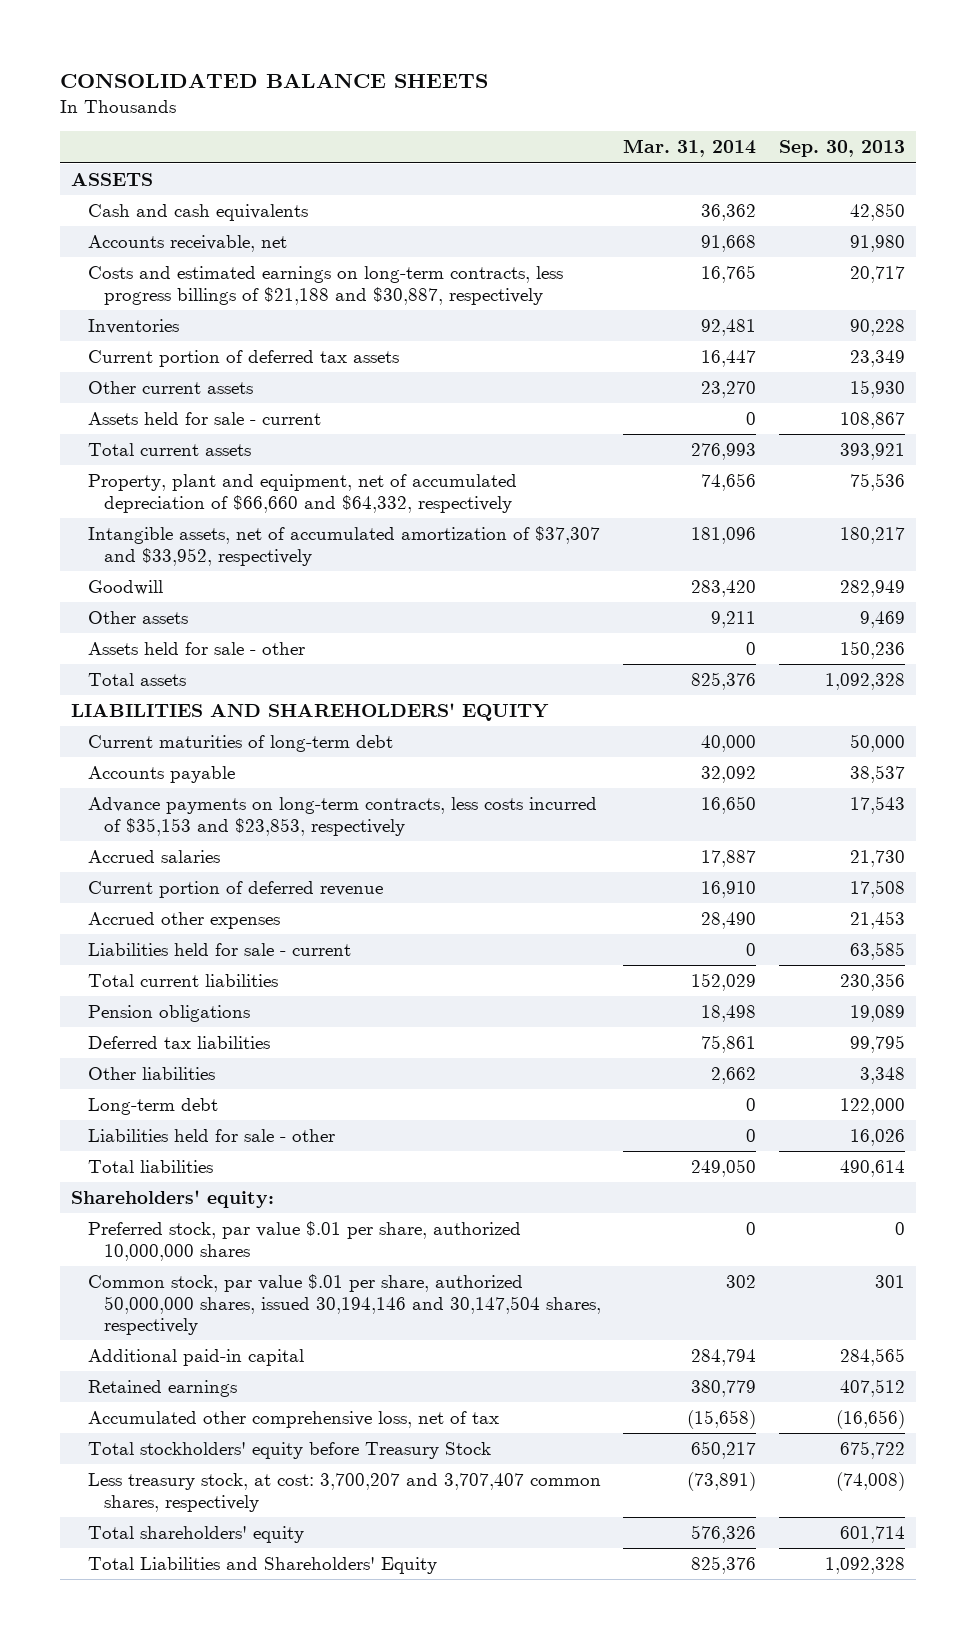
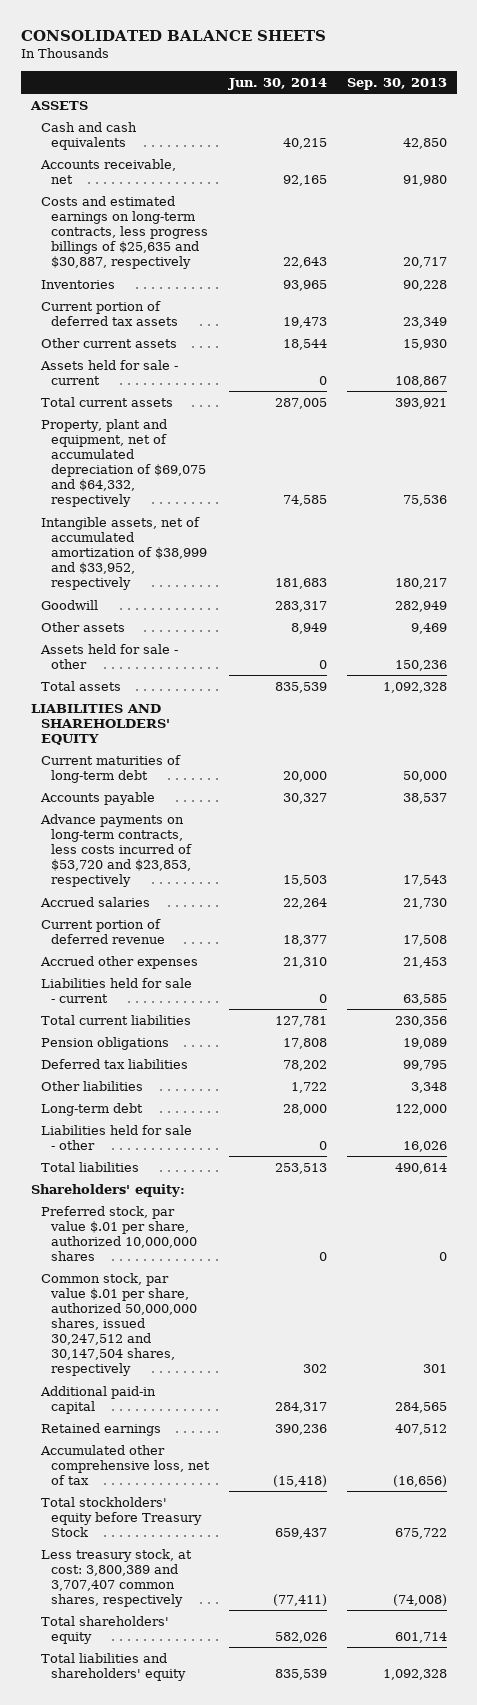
[623,139,757,158] Mar. 31, 2014 -> none
none -> [228,77,328,90] Jun. 30, 2014
[87,265,563,305] Costs and estimated earnings on long-term contracts, less progress billings of $21,188 and $30,887, respectively -> [41,195,209,270] Costs and estimated earnings on long-term contracts, less progress billings of $25,635 and $30,887, respectively
[87,473,517,513] Property, plant and equipment, net of accumulated depreciation of $66,660 and $64,332, respectively -> [41,418,207,508] Property, plant and equipment, net of accumulated depreciation of $69,075 and $64,332, respectively
[87,525,600,566] Intangible assets, net of accumulated amortization of $37,307 and $33,952, respectively -> [41,516,208,591] Intangible assets, net of accumulated amortization of $38,999 and $33,952, respectively
[87,796,597,836] Advance payments on long-term contracts, less costs incurred of $35,153 and $23,853, respectively -> [40,813,193,888] Advance payments on long-term contracts, less costs incurred of $53,720 and $23,853, respectively
[87,1273,601,1336] Common stock, par value $.01 per share, authorized 50,000,000 shares, issued 30,194,146 and 30,147,504 shares, respectively -> [41,1272,198,1377] Common stock, par value $.01 per share, authorized 50,000,000 shares, issued 30,247,512 and 30,147,504 shares, respectively
[87,1472,601,1512] Less treasury stock, at cost: 3,700,207 and 3,707,407 common shares, respectively -> [41,1548,193,1608] Less treasury stock, at cost: 3,800,389 and 3,707,407 common shares, respectively
[87,1556,437,1574] Total Liabilities and Shareholders' Equity -> [41,1652,187,1681] Total liabilities and shareholders' equity

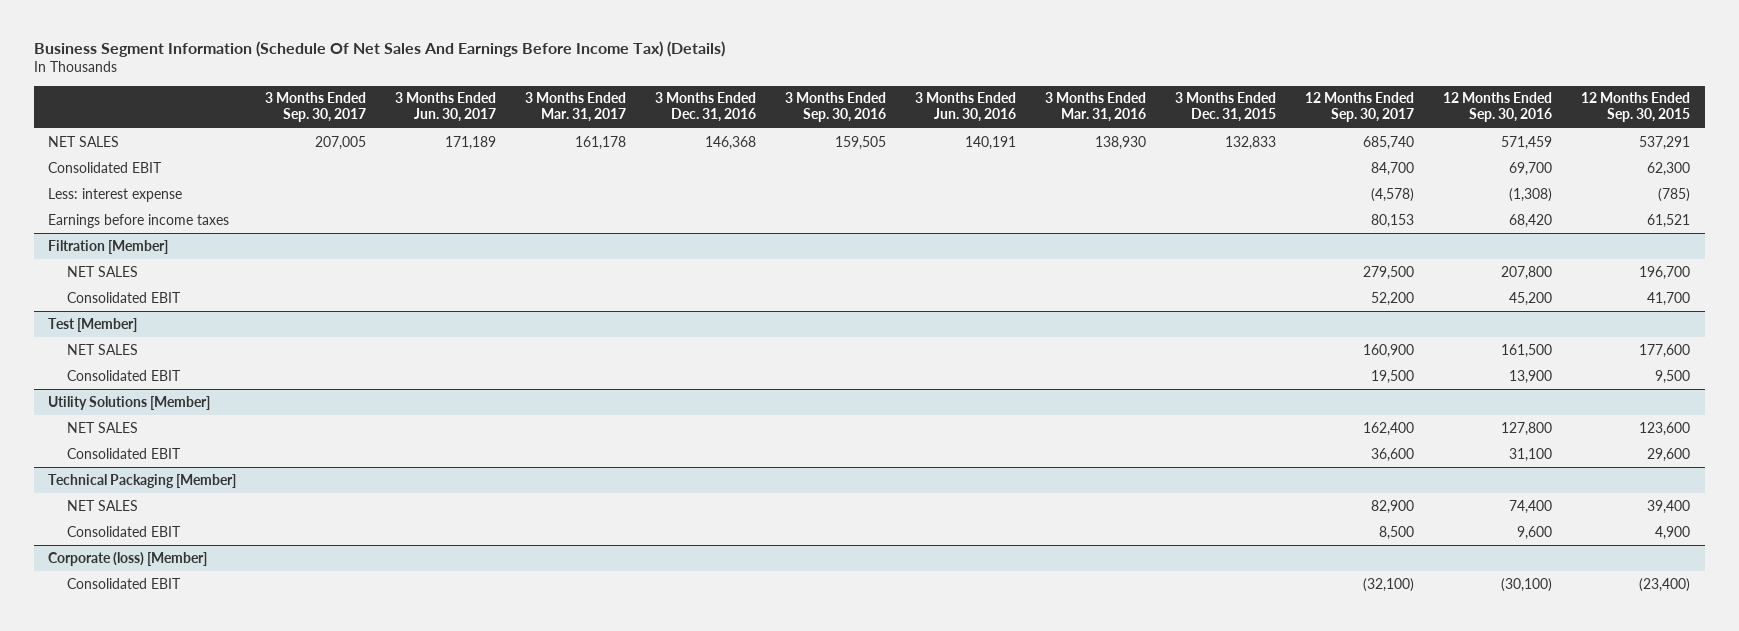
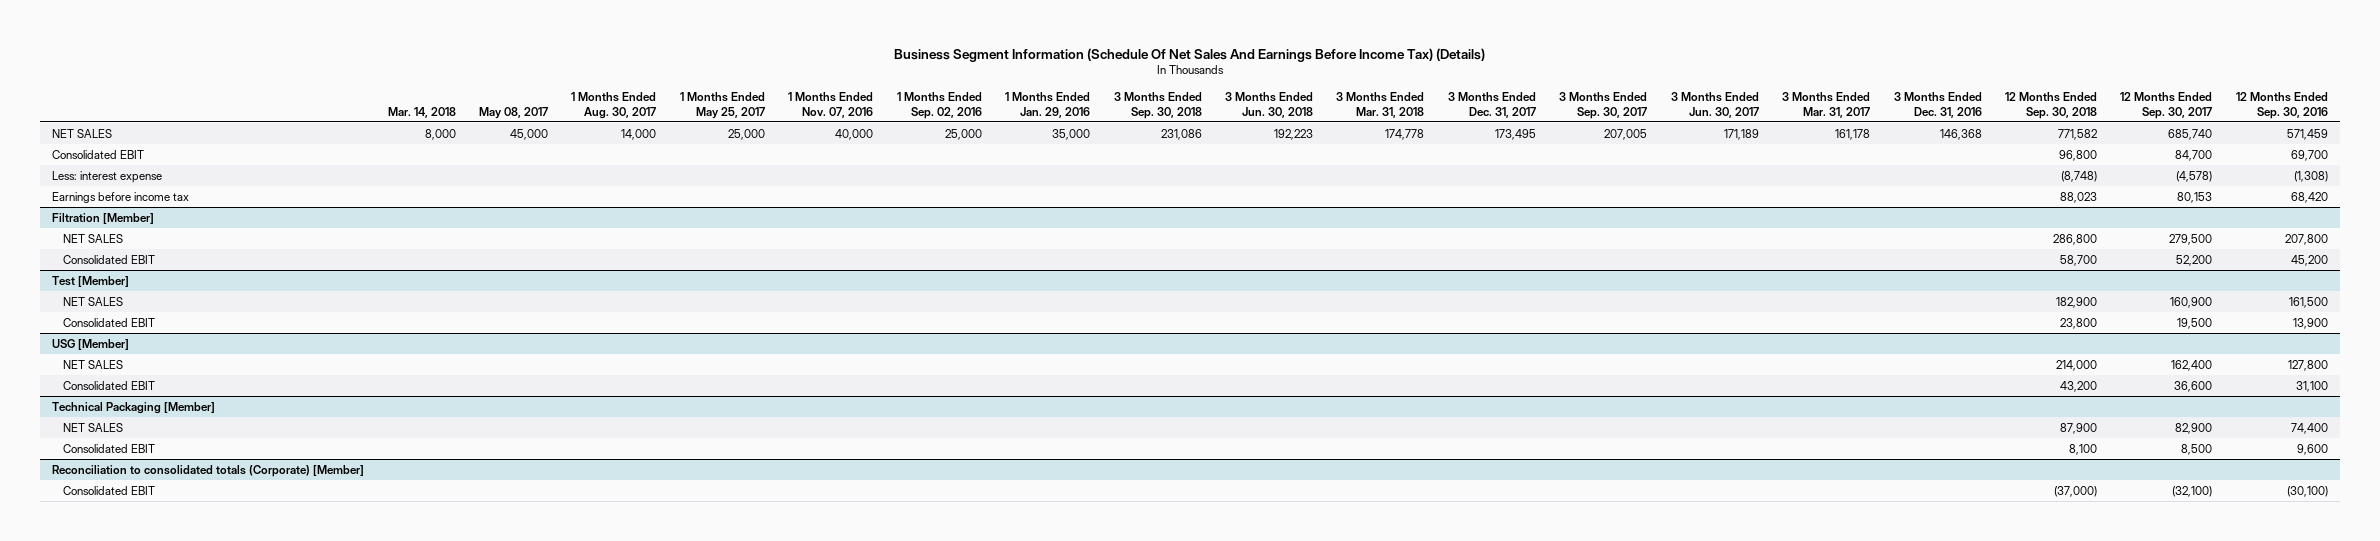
[785,92,887,123] 3 Months Ended Sep. 30, 2016 -> none
[915,92,1017,123] 3 Months Ended Jun. 30, 2016 -> none
[1045,92,1147,123] 3 Months Ended Mar. 31, 2016 -> none
[1175,92,1277,123] 3 Months Ended Dec. 31, 2015 -> none
[1581,92,1691,123] 12 Months Ended Sep. 30, 2015 -> none
none -> [387,106,456,118] Mar. 14, 2018
none -> [479,106,549,119] May 08, 2017
none -> [571,91,657,119] 1 Months Ended Aug. 30, 2017
none -> [679,91,765,119] 1 Months Ended May 25, 2017
none -> [788,91,874,118] 1 Months Ended Nov. 07, 2016
none -> [896,91,982,119] 1 Months Ended Sep. 02, 2016
none -> [1005,91,1091,118] 1 Months Ended Jan. 29, 2016
none -> [1113,91,1202,119] 3 Months Ended Sep. 30, 2018
none -> [1225,91,1314,118] 3 Months Ended Jun. 30, 2018
none -> [1336,91,1425,118] 3 Months Ended Mar. 31, 2018
none -> [1447,91,1536,118] 3 Months Ended Dec. 31, 2017
none -> [2005,91,2098,119] 12 Months Ended Sep. 30, 2018
[48,213,230,228] Earnings before income taxes -> [52,191,190,203] Earnings before income tax
[48,395,211,410] Utility Solutions [Member] -> [52,338,130,350] USG [Member]
[48,551,208,566] Corporate (loss) [Member] -> [52,464,365,477] Reconciliation to consolidated totals (Corporate) [Member]

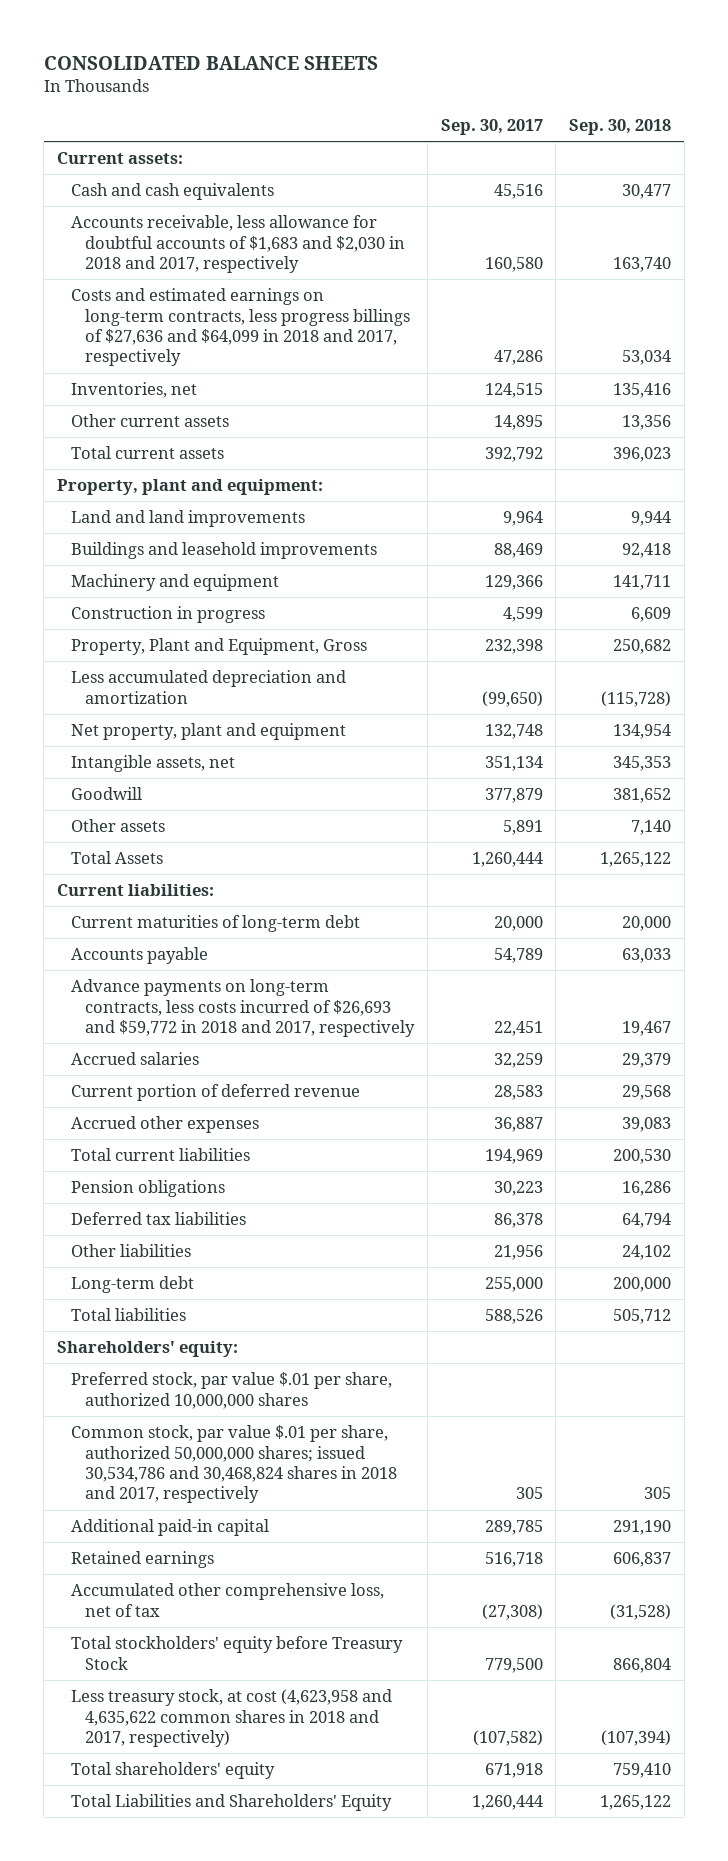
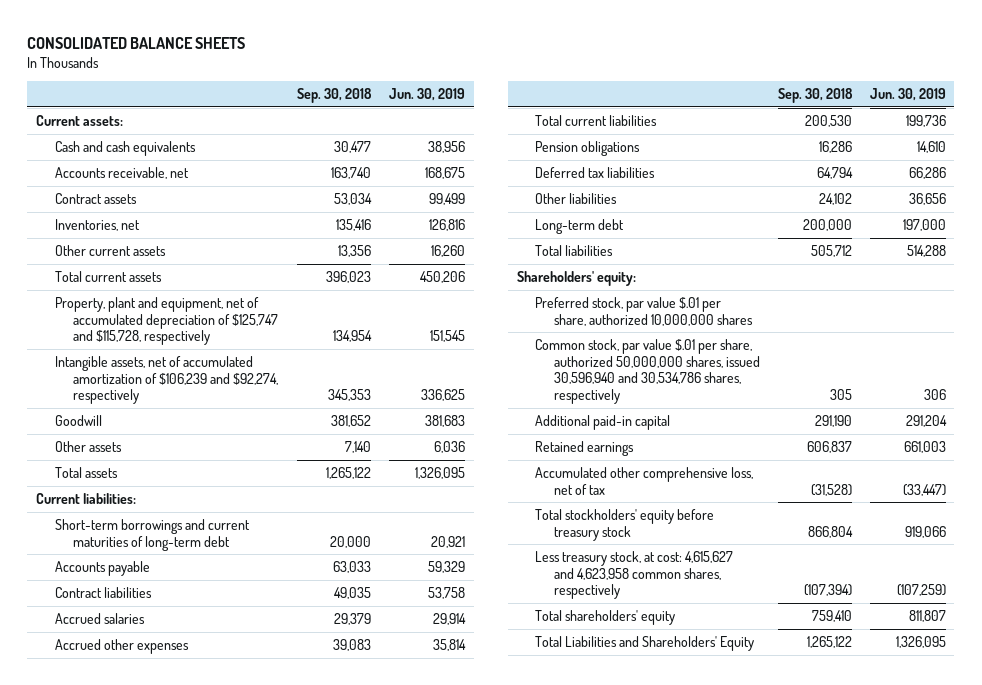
[440,118,543,135] Sep. 30, 2017 -> none
none -> [388,88,465,102] Jun. 30, 2019
[71,215,406,273] Accounts receivable, less allowance for doubtful accounts of $1,683 and $2,030 in 2018 and 2017, respectively -> [54,166,189,179] Accounts receivable, net
[71,288,411,367] Costs and estimated earnings on long-term contracts, less progress billings of $27,636 and $64,099 in 2018 and 2017, respectively -> [54,192,137,204] Contract assets
[56,479,323,496] Property, plant and equipment: -> none
[71,510,306,528] Land and land improvements -> none
[71,542,378,560] Buildings and leasehold improvements -> none
[71,574,280,592] Machinery and equipment -> none
[71,606,266,624] Construction in progress -> none
[71,638,368,656] Property, Plant and Equipment, Gross -> none
[71,670,347,704] Less accumulated depreciation and amortization -> none
[71,723,347,741] Net property, plant and equipment -> [54,296,279,346] Property, plant and equipment, net of accumulated depreciation of $125,747 and $115,728, respectively
[71,755,236,773] Intangible assets, net -> [54,355,279,405] Intangible assets, net of accumulated amortization of $106,239 and $92,274, respectively
[71,851,164,865] Total Assets -> [54,466,118,478] Total assets
[71,915,361,933] Current maturities of long-term debt -> [54,518,250,551] Short-term borrowings and current maturities of long-term debt
[71,979,416,1037] Advance payments on long-term contracts, less costs incurred of $26,693 and $59,772 in 2018 and 2017, respectively -> none
none -> [54,586,152,598] Contract liabilities
[71,1084,361,1102] Current portion of deferred revenue -> none
[71,1425,398,1504] Common stock, par value $.01 per share, authorized 50,000,000 shares; issued 30,534,786 and 30,468,824 shares in 2018 and 2017, respectively -> [535,338,760,404] Common stock, par value $.01 per share, authorized 50,000,000 shares, issued 30,596,940 and 30,534,786 shares, respectively
[71,1636,404,1670] Total stockholders' equity before Treasury Stock -> [535,508,715,541] Total stockholders' equity before treasury stock
[71,1689,393,1747] Less treasury stock, at cost (4,623,958 and 4,635,622 common shares in 2018 and 2017, respectively) -> [535,550,734,600] Less treasury stock, at cost: 4,615,627 and 4,623,958 common shares, respectively

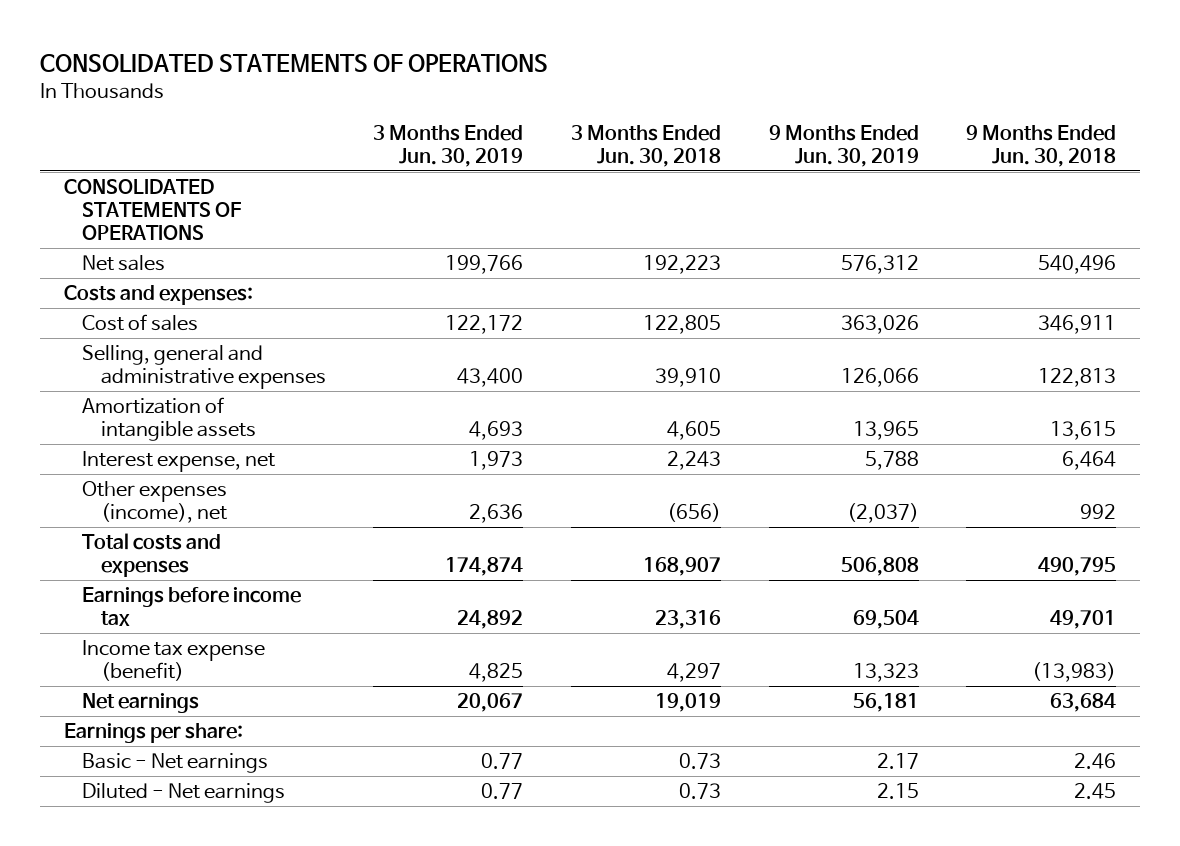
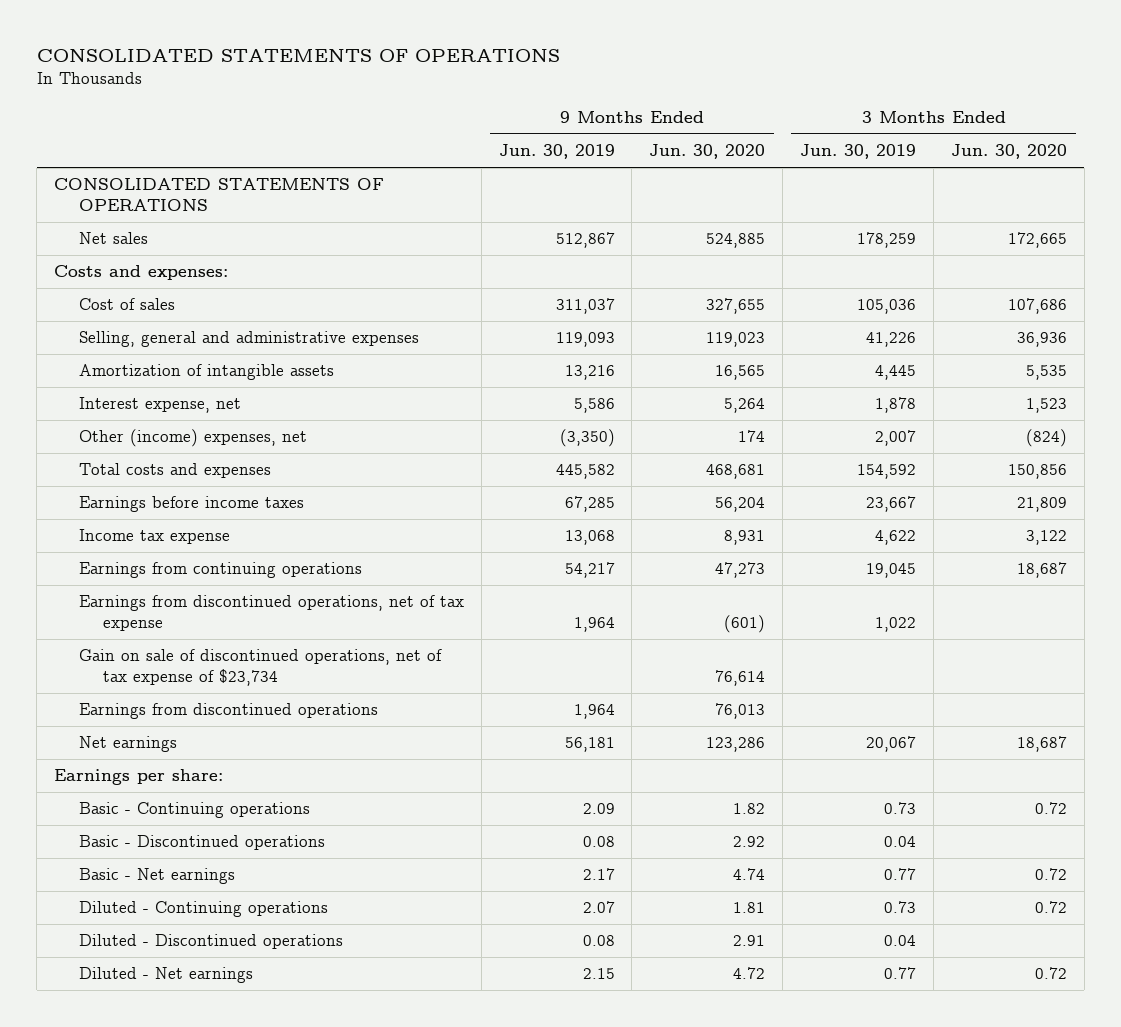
[570,124,721,167] 3 Months Ended Jun. 30, 2018 -> none
[966,124,1117,167] 9 Months Ended Jun. 30, 2018 -> none
none -> [649,144,766,160] Jun. 30, 2020
none -> [950,144,1067,160] Jun. 30, 2020
[445,255,524,275] 199,766 -> [857,232,917,249] 178,259
[840,255,919,275] 576,312 -> [555,232,615,249] 512,867
[445,315,524,335] 122,172 -> [857,299,917,315] 105,036
[840,315,919,335] 363,026 -> [555,298,615,315] 311,037
[457,368,524,388] 43,400 -> [866,332,917,348] 41,226
[840,368,919,388] 126,066 -> [555,332,615,348] 119,093
[469,421,524,441] 4,693 -> [875,365,917,381] 4,445
[852,421,919,441] 13,965 -> [564,365,615,381] 13,216
[469,451,524,471] 1,973 -> [875,397,917,414] 1,878
[864,451,919,471] 5,788 -> [573,398,615,414] 5,586
[82,481,228,524] Other expenses (income), net -> [78,429,307,448] Other (income) expenses, net
[469,504,524,524] 2,636 -> [875,430,917,447] 2,007
[846,503,919,524] (2,037) -> [559,429,615,448] (3,350)
[445,557,524,577] 174,874 -> [857,464,917,480] 154,592
[840,557,919,577] 506,808 -> [555,464,615,480] 445,582
[82,587,302,627] Earnings before income tax -> [78,496,304,513] Earnings before income taxes
[457,610,524,630] 24,892 -> [866,496,917,513] 23,667
[852,610,919,630] 69,504 -> [564,496,615,513] 67,285
[82,640,266,682] Income tax expense (benefit) -> [78,529,230,545] Income tax expense
[469,663,524,683] 4,825 -> [875,530,917,546] 4,622
[852,663,919,683] 13,323 -> [564,530,615,546] 13,068
none -> [78,562,362,579] Earnings from continuing operations
none -> [78,595,464,632] Earnings from discontinued operations, net of tax expense
none -> [78,649,442,687] Gain on sale of discontinued operations, net of tax expense of $23,734
none -> [78,703,378,720] Earnings from discontinued operations
none -> [78,802,310,819] Basic - Continuing operations
none -> [78,835,325,851] Basic - Discontinued operations
none -> [78,901,328,918] Diluted - Continuing operations
none -> [78,934,343,950] Diluted - Discontinued operations

